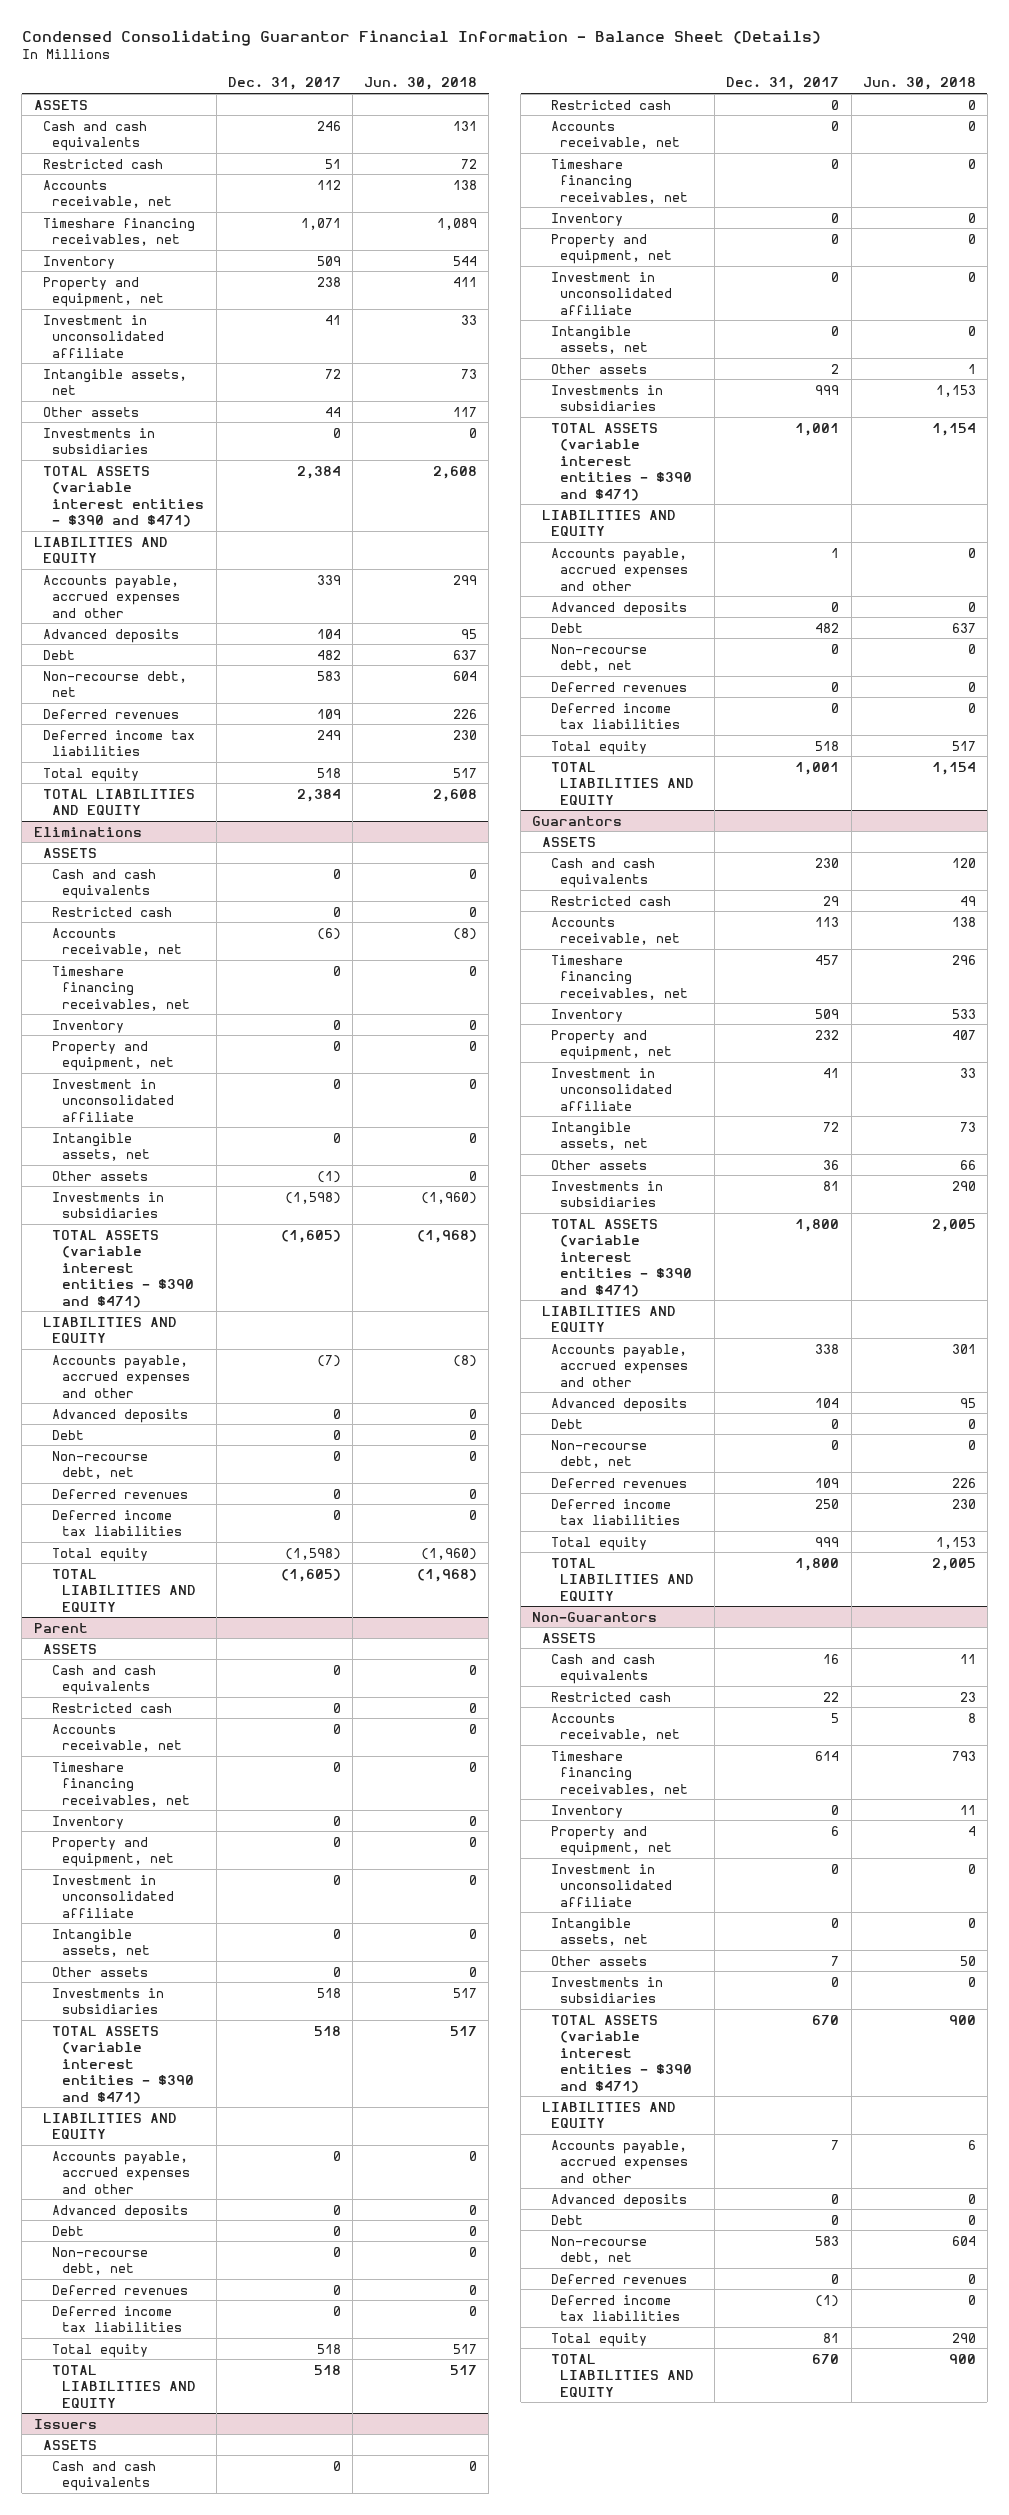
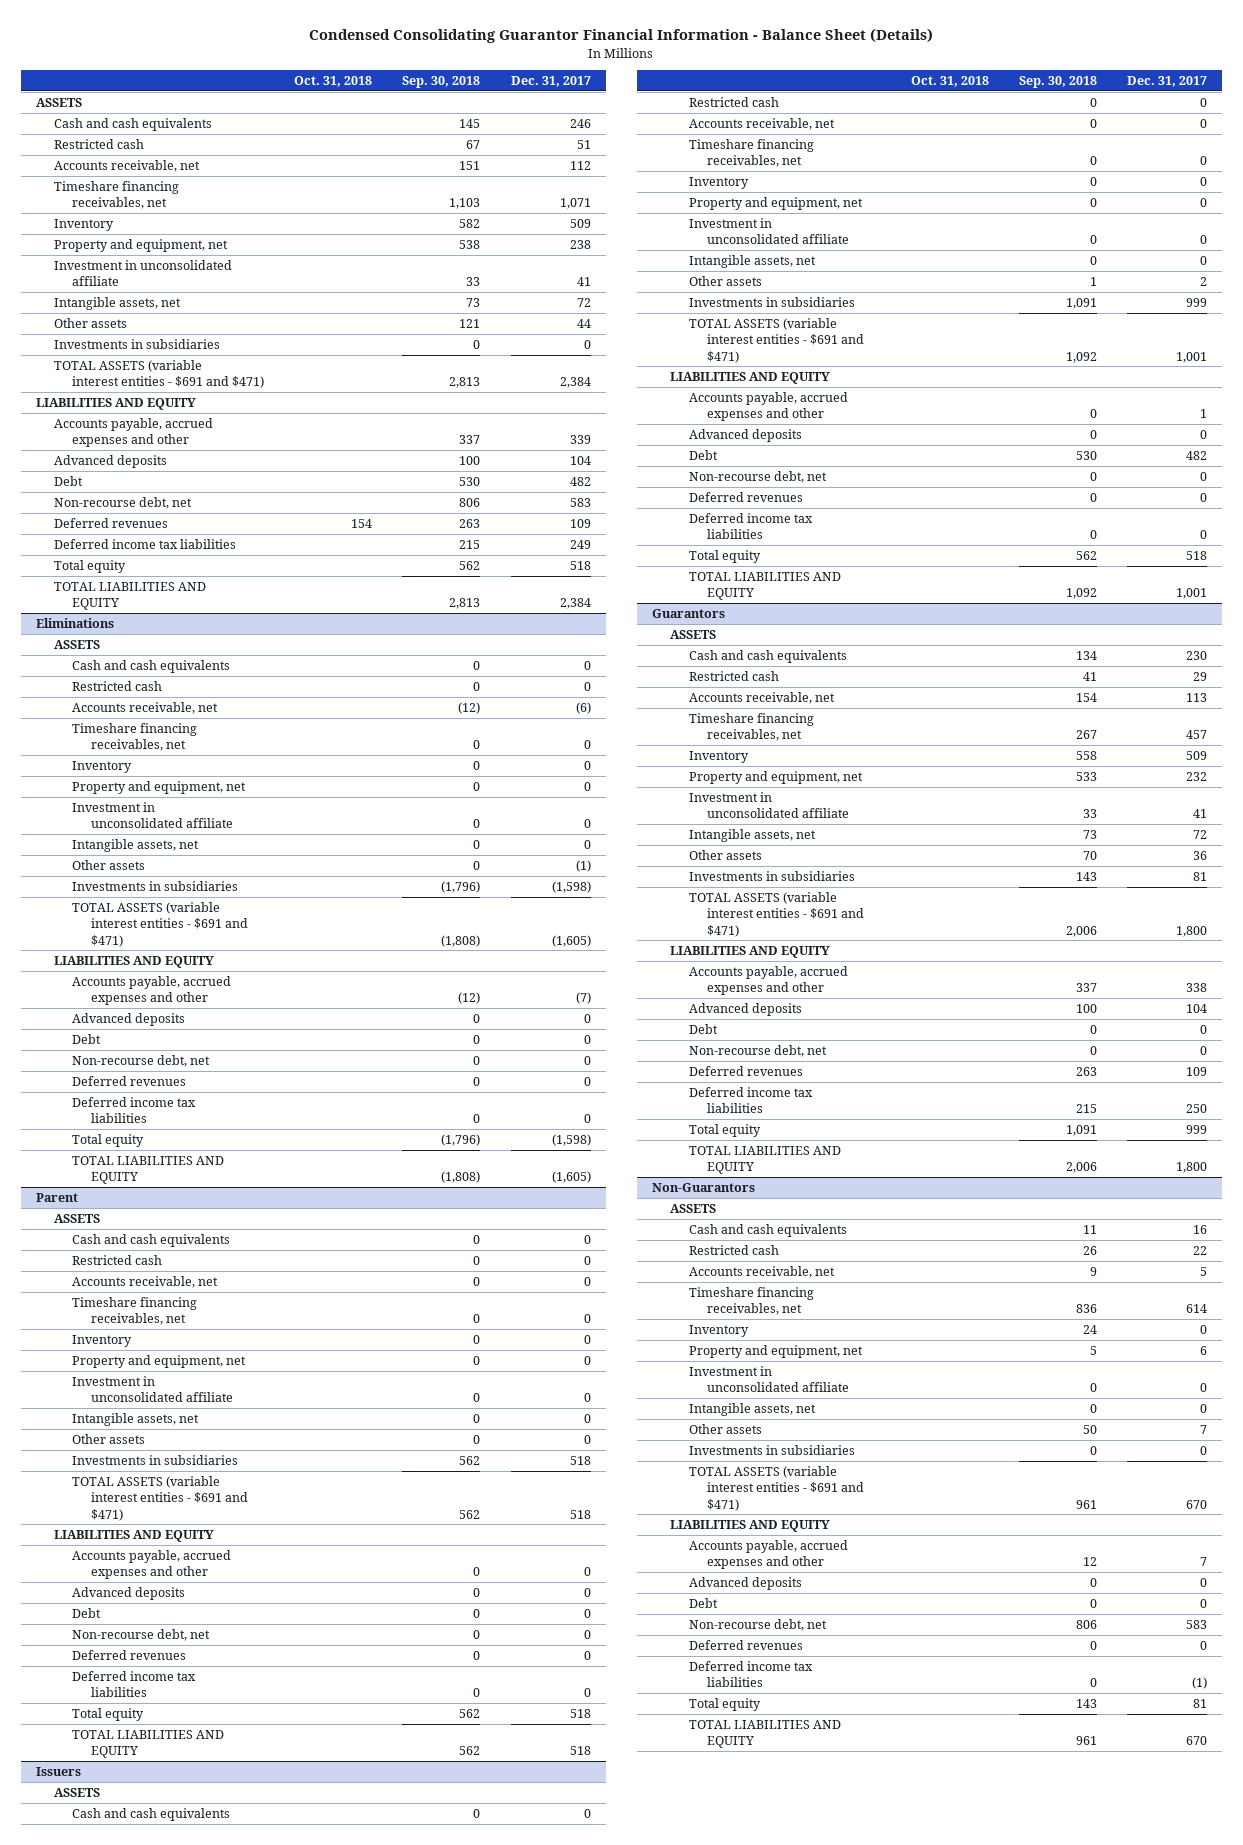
[364,77,478,91] Jun. 30, 2018 -> none
none -> [294,76,373,88] Oct. 31, 2018
none -> [402,76,481,89] Sep. 30, 2018
[42,465,205,528] TOTAL ASSETS (variable interest entities - $390 and $471) -> [54,359,265,389] TOTAL ASSETS (variable interest entities - $691 and $471)
[52,1229,194,1308] TOTAL ASSETS (variable interest entities - $390 and $471) -> [72,901,248,947] TOTAL ASSETS (variable interest entities - $691 and $471)
[52,2025,194,2104] TOTAL ASSETS (variable interest entities - $390 and $471) -> [72,1475,248,1521] TOTAL ASSETS (variable interest entities - $691 and $471)
[551,422,693,501] TOTAL ASSETS (variable interest entities - $390 and $471) -> [688,317,865,363] TOTAL ASSETS (variable interest entities - $691 and $471)
[551,1218,693,1297] TOTAL ASSETS (variable interest entities - $390 and $471) -> [688,891,865,937] TOTAL ASSETS (variable interest entities - $691 and $471)
[551,2014,693,2093] TOTAL ASSETS (variable interest entities - $390 and $471) -> [688,1465,865,1511] TOTAL ASSETS (variable interest entities - $691 and $471)

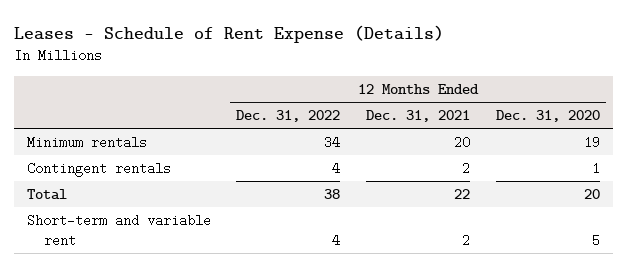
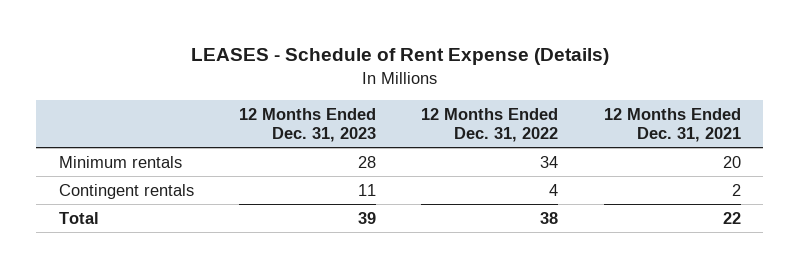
[13,24,444,43] Leases - Schedule of Rent Expense (Details) -> [190,48,609,66] LEASES - Schedule of Rent Expense (Details)
[495,110,600,123] Dec. 31, 2020 -> none
none -> [239,107,377,142] 12 Months Ended Dec. 31, 2023
[26,213,211,247] Short-term and variable rent -> none

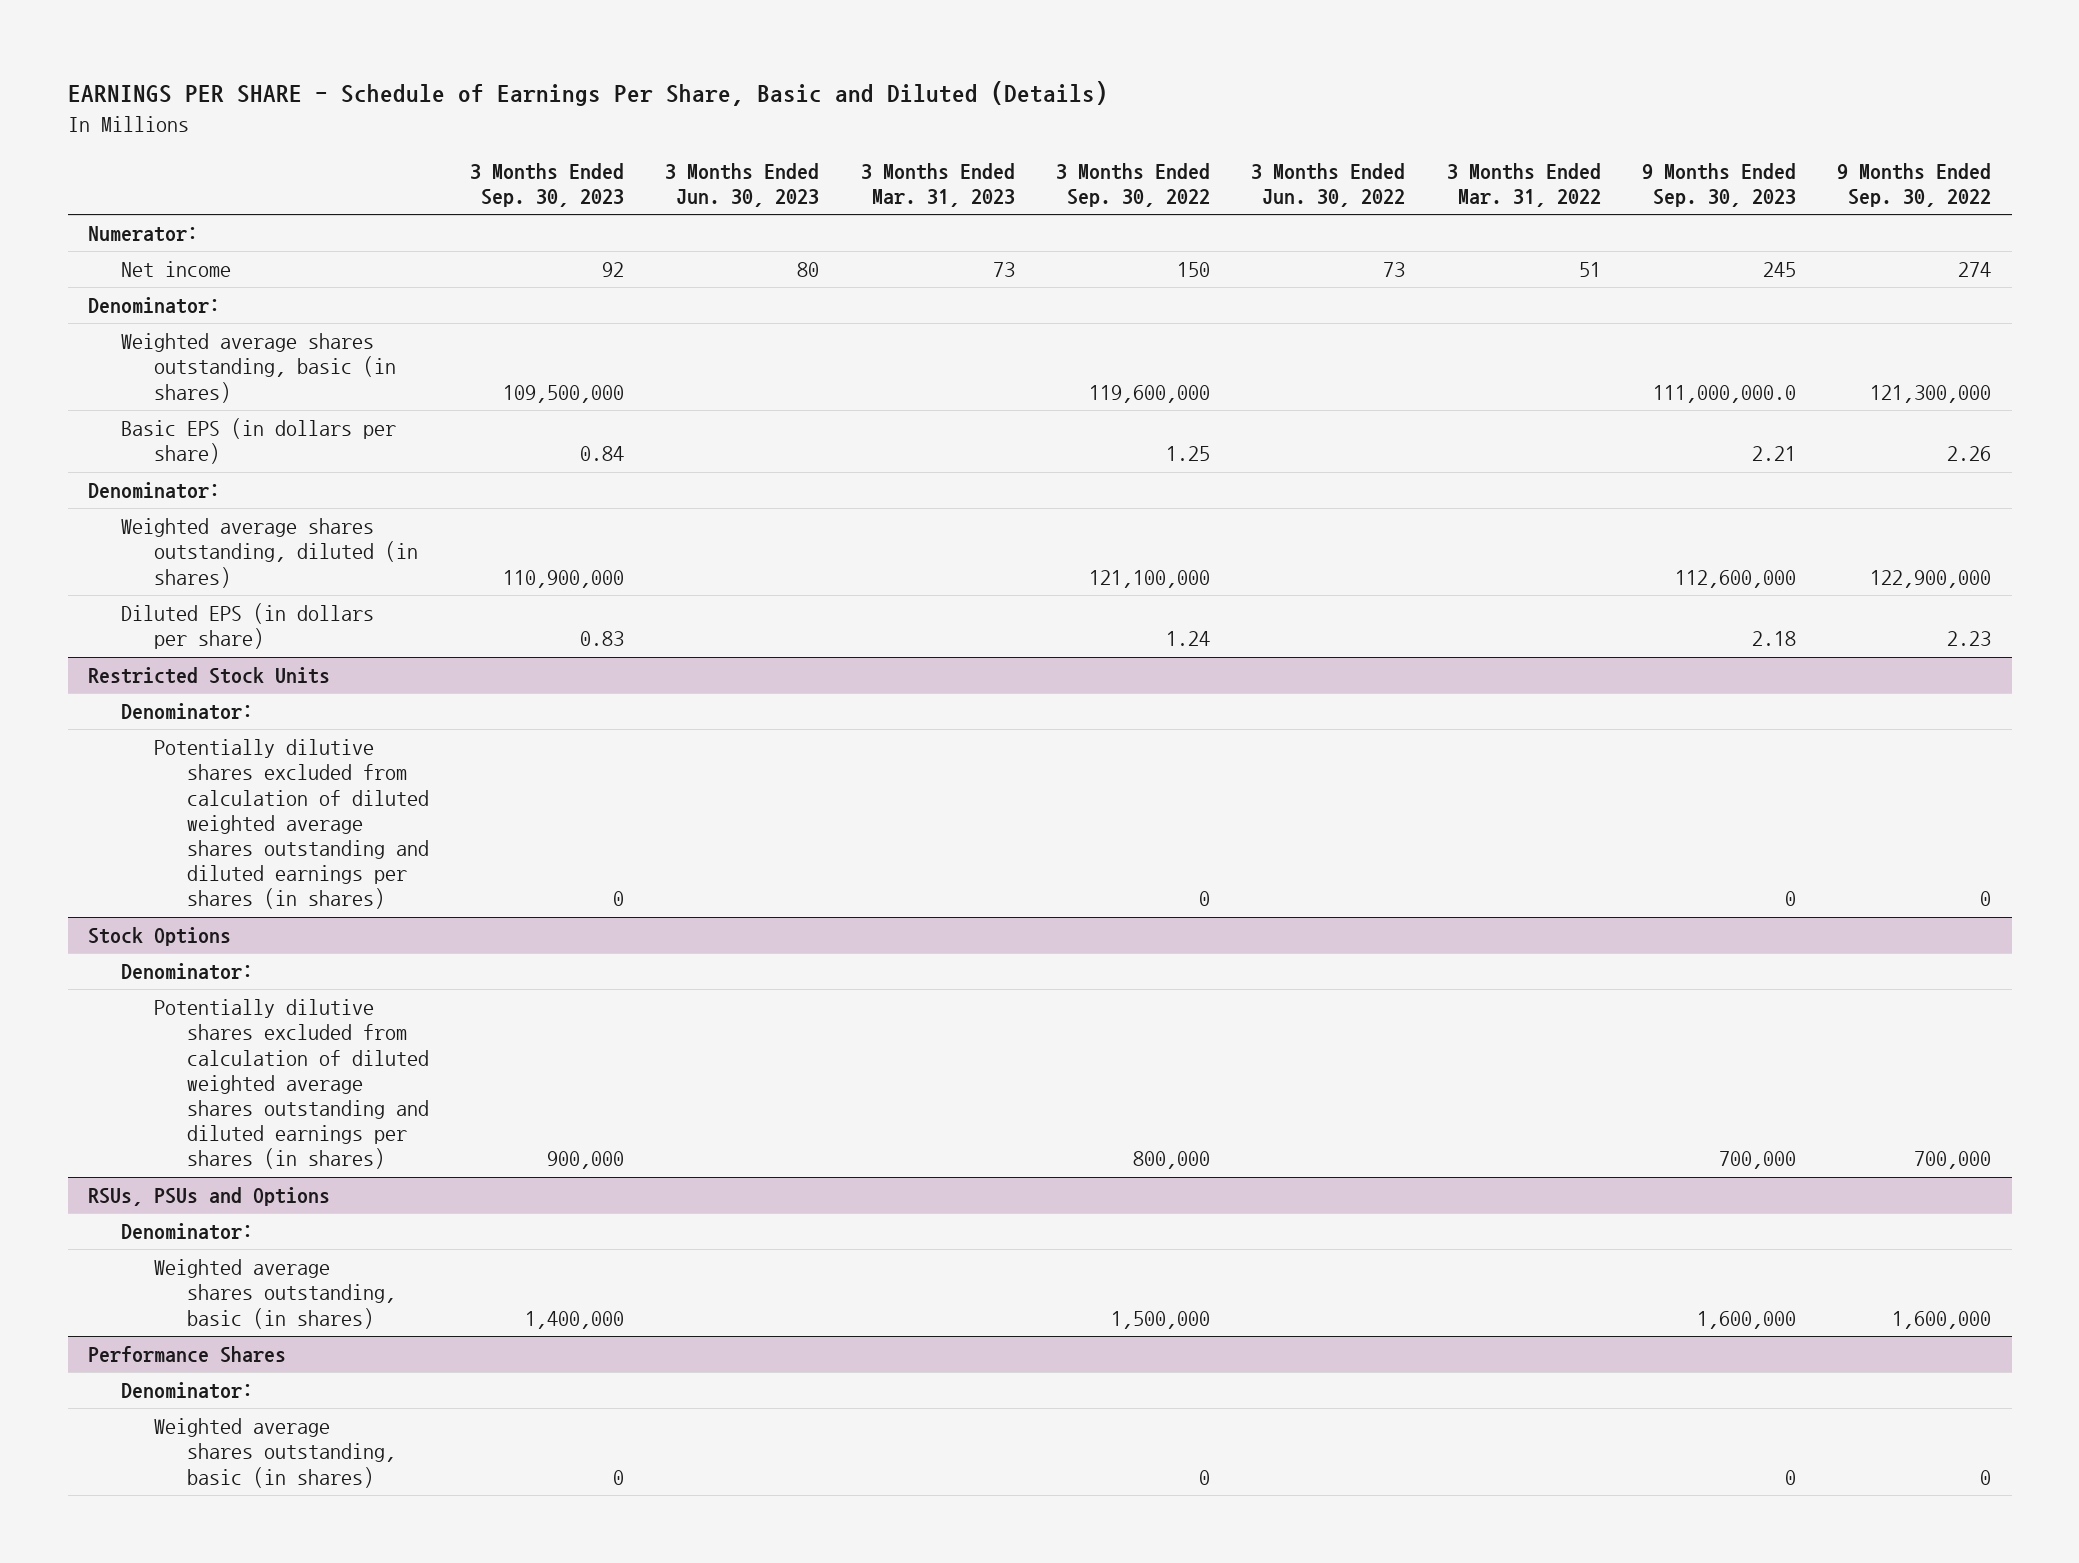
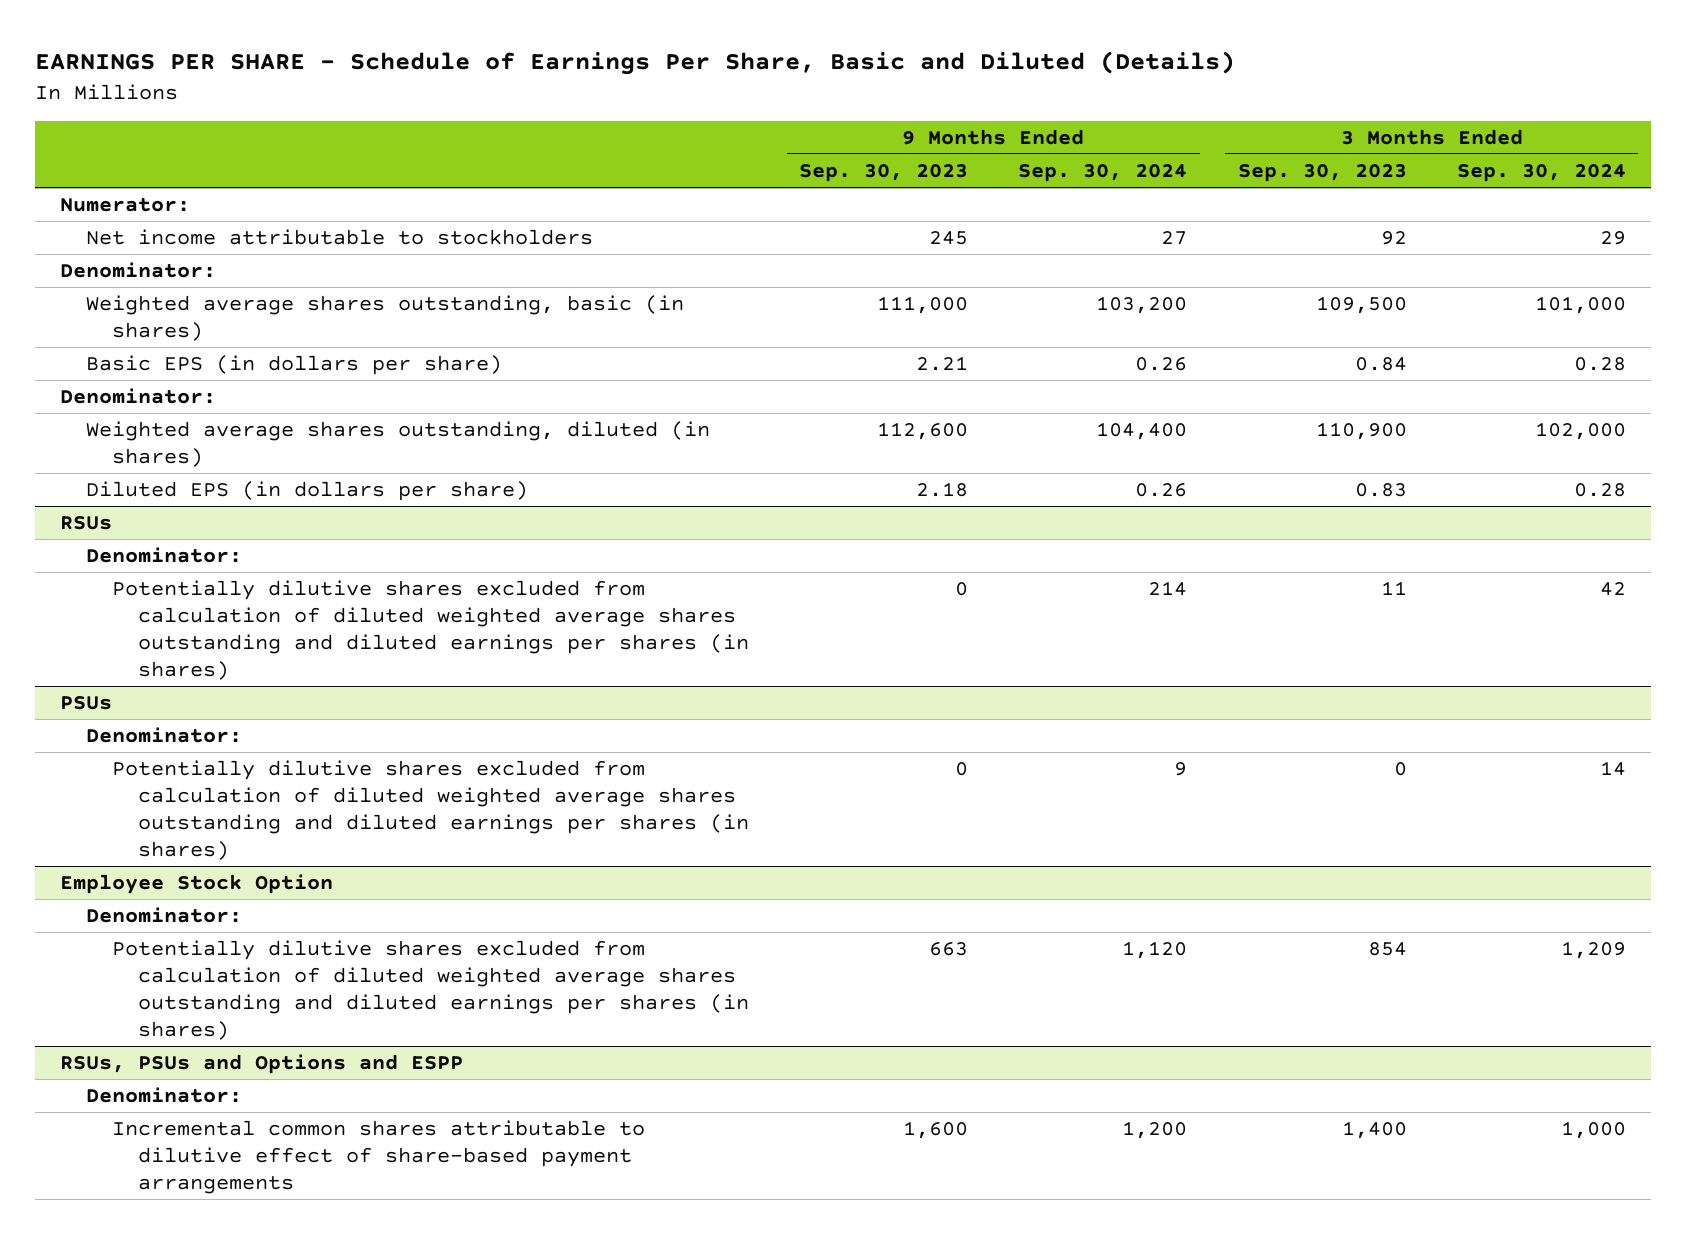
[665,162,820,207] 3 Months Ended Jun. 30, 2023 -> none
[860,162,1015,207] 3 Months Ended Mar. 31, 2023 -> none
[1055,162,1210,207] 3 Months Ended Sep. 30, 2022 -> none
[1251,162,1406,207] 3 Months Ended Jun. 30, 2022 -> none
[1446,162,1601,207] 3 Months Ended Mar. 31, 2022 -> none
[1837,162,1992,207] 9 Months Ended Sep. 30, 2022 -> none
none -> [1018,164,1188,183] Sep. 30, 2024
none -> [1456,164,1626,183] Sep. 30, 2024
[121,261,232,278] Net income -> [85,229,593,246] Net income attributable to stockholders
[503,384,625,403] 109,500,000 -> [1315,296,1407,315] 109,500
[1652,384,1796,403] 111,000,000.0 -> [877,296,969,315] 111,000
[503,569,625,588] 110,900,000 -> [1315,422,1407,441] 110,900
[1674,569,1796,588] 112,600,000 -> [877,422,969,441] 112,600
[88,667,331,685] Restricted Stock Units -> [59,516,112,531] RSUs
[88,927,232,947] Stock Options -> none
[613,891,625,907] 0 -> [1380,581,1407,596] 11
none -> [59,696,112,711] PSUs
[88,1187,331,1207] RSUs, PSUs and Options -> none
[547,1151,625,1170] 900,000 -> [1393,762,1407,777] 0
[1718,1151,1796,1170] 700,000 -> [955,762,969,777] 0
none -> [59,874,333,895] Employee Stock Option
[153,1259,396,1329] Weighted average shares outstanding, basic (in shares) -> none
[88,1346,287,1364] Performance Shares -> none
none -> [112,940,750,1040] Potentially dilutive shares excluded from calculation of diluted weighted average shares outstanding and diluted earnings per shares (in shares)
none -> [59,1054,463,1075] RSUs, PSUs and Options and ESPP
[153,1418,396,1488] Weighted average shares outstanding, basic (in shares) -> none
none -> [112,1120,646,1194] Incremental common shares attributable to dilutive effect of share-based payment arrangements

